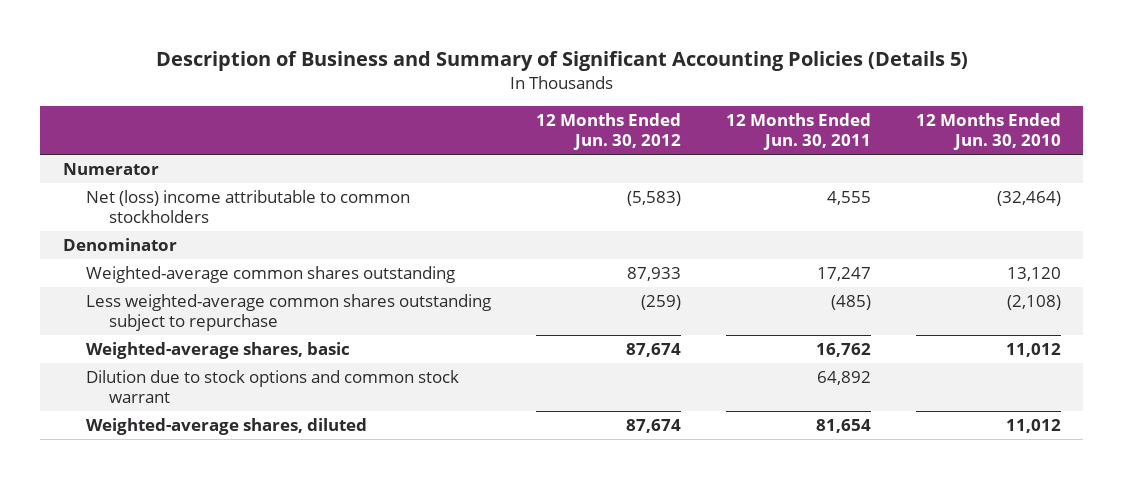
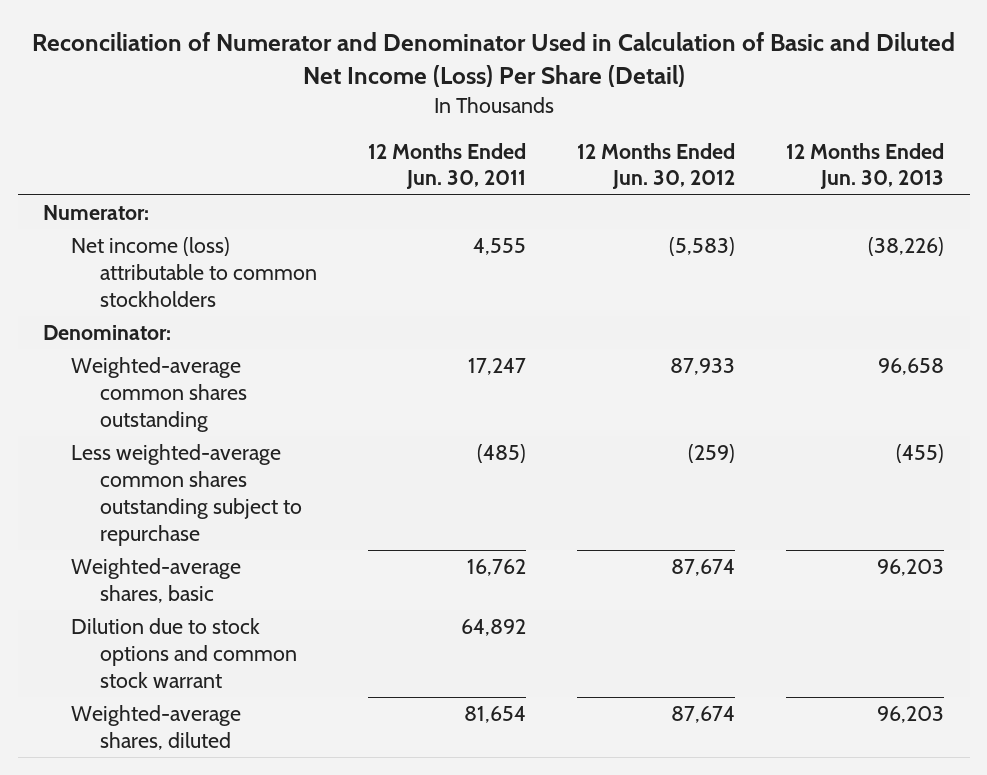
[155,51,968,72] Description of Business and Summary of Significant Accounting Policies (Details 5) -> [31,32,955,88] Reconciliation of Numerator and Denominator Used in Calculation of Basic and Diluted Net Income (Loss) Per Share (Detail)
[915,113,1061,151] 12 Months Ended Jun. 30, 2010 -> none
none -> [786,142,945,190] 12 Months Ended Jun. 30, 2013
[62,163,159,176] Numerator -> [43,205,150,221] Numerator:
[85,190,410,223] Net (loss) income attributable to common stockholders -> [71,237,317,307] Net income (loss) attributable to common stockholders
[62,238,177,252] Denominator -> [43,325,172,341] Denominator:

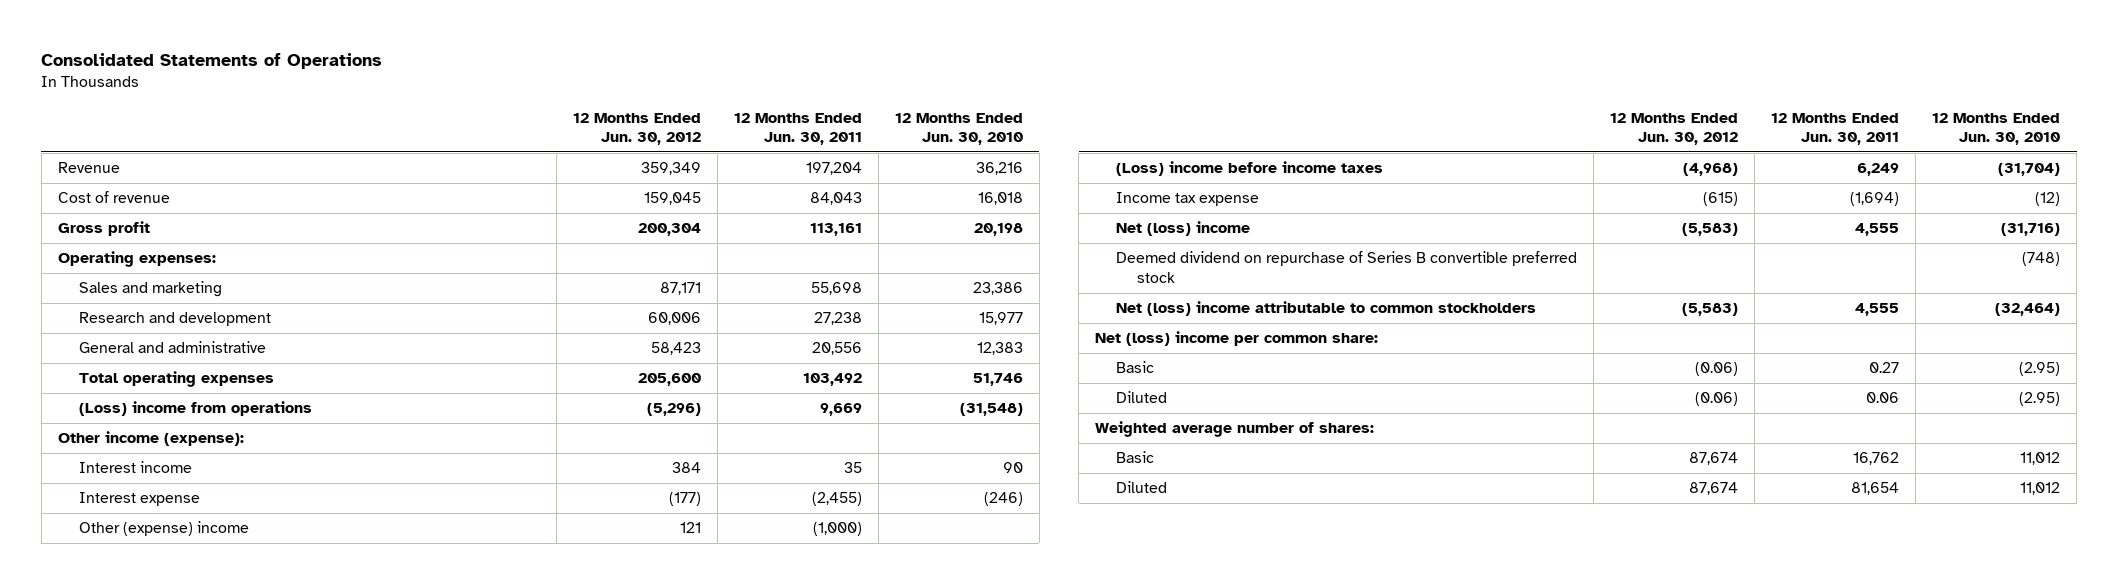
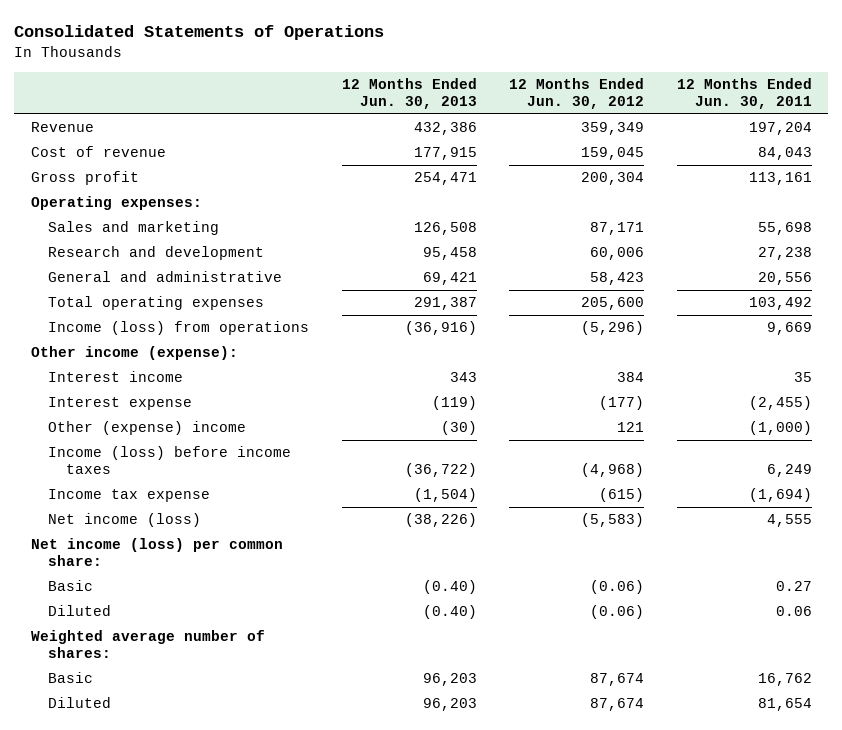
[894,112,1023,146] 12 Months Ended Jun. 30, 2010 -> none
none -> [341,77,477,110] 12 Months Ended Jun. 30, 2013
[78,401,312,417] (Loss) income from operations -> [48,321,310,336] Income (loss) from operations
[1116,161,1384,177] (Loss) income before income taxes -> [48,446,292,475] Income (loss) before income taxes
[1116,251,1578,283] Deemed dividend on repurchase of Series B convertible preferred stock -> none
[1116,301,1537,317] Net (loss) income attributable to common stockholders -> none
[1116,221,1251,237] Net (loss) income -> [48,513,202,528] Net income (loss)
[1095,331,1379,347] Net (loss) income per common share: -> [30,538,283,567] Net income (loss) per common share:

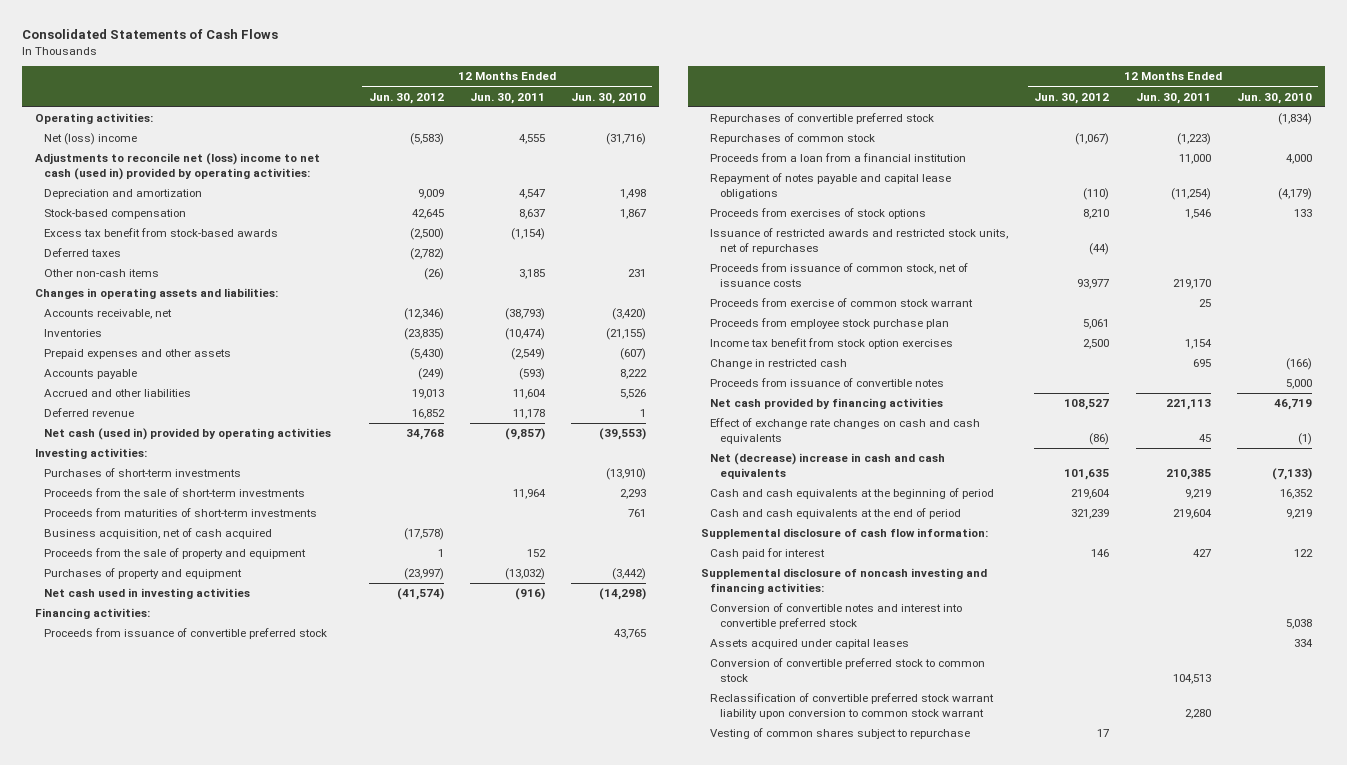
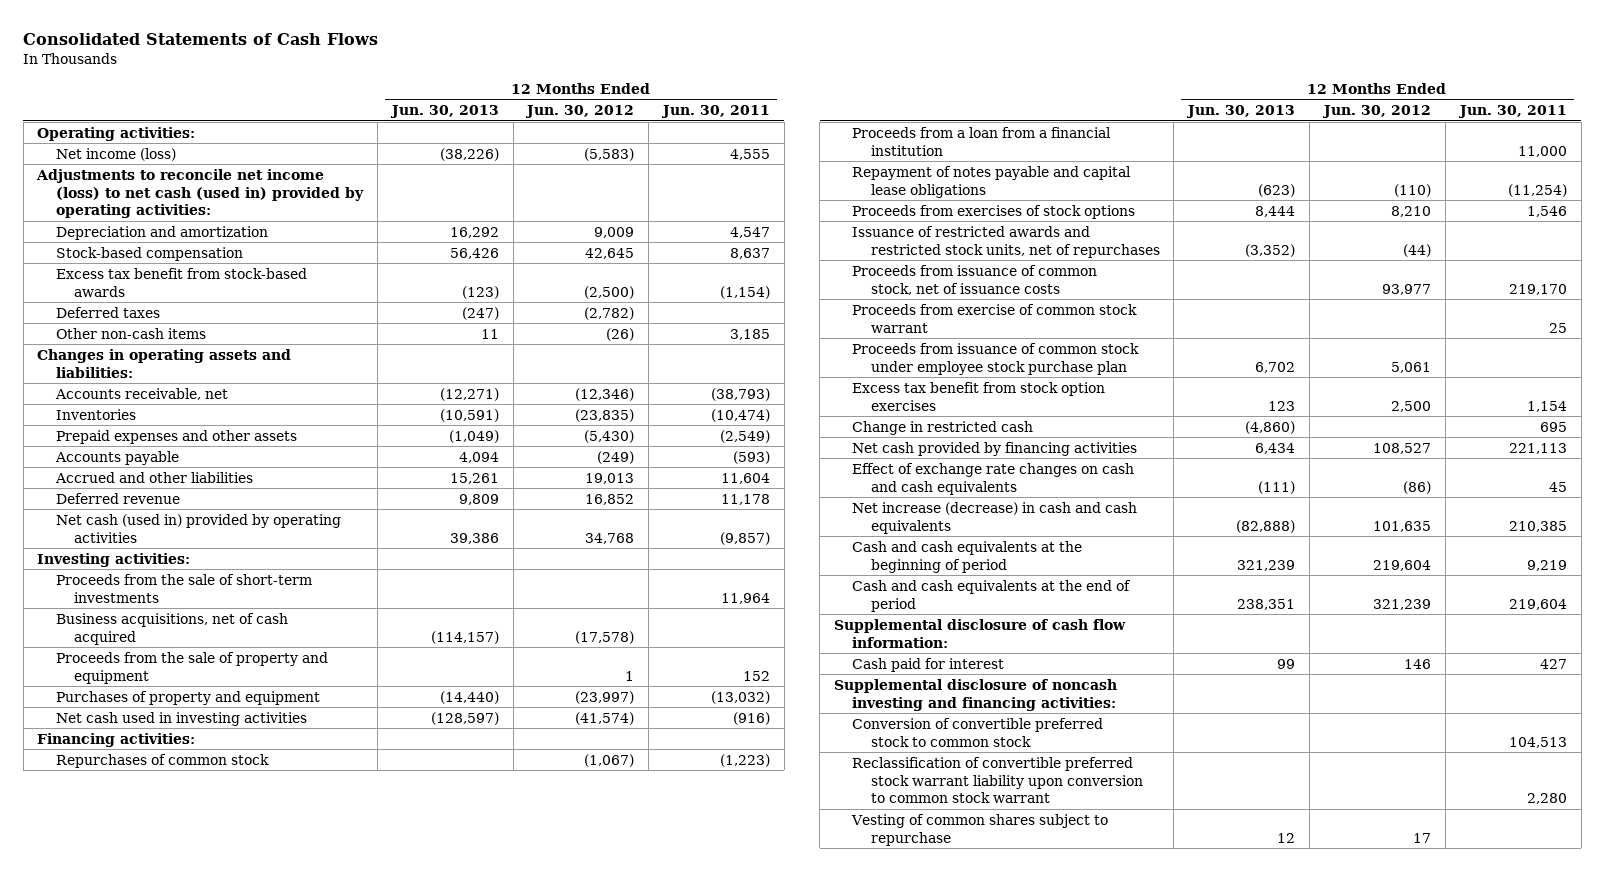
[570,92,646,104] Jun. 30, 2010 -> none
none -> [389,105,499,119] Jun. 30, 2013
[44,133,138,146] Net (loss) income -> [55,147,176,161] Net income (loss)
[34,153,320,180] Adjustments to reconcile net (loss) income to net cash (used in) provided by operating activities: -> [36,168,364,219] Adjustments to reconcile net income (loss) to net cash (used in) provided by operating activities:
[44,468,242,478] Purchases of short-term investments -> none
[44,508,318,518] Proceeds from maturities of short-term investments -> none
[44,528,273,540] Business acquisition, net of cash acquired -> [55,612,288,645] Business acquisitions, net of cash acquired
[44,628,328,640] Proceeds from issuance of convertible preferred stock -> none
[710,113,935,125] Repurchases of convertible preferred stock -> none
[710,318,950,330] Proceeds from employee stock purchase plan -> [852,342,1140,375] Proceeds from issuance of common stock under employee stock purchase plan
[710,338,954,350] Income tax benefit from stock option exercises -> [852,381,1106,411] Excess tax benefit from stock option exercises
[710,378,945,388] Proceeds from issuance of convertible notes -> none
[710,453,946,479] Net (decrease) increase in cash and cash equivalents -> [852,501,1138,534] Net increase (decrease) in cash and cash equivalents
[710,603,963,629] Conversion of convertible notes and interest into convertible preferred stock -> none
[710,639,910,650] Assets acquired under capital leases -> none

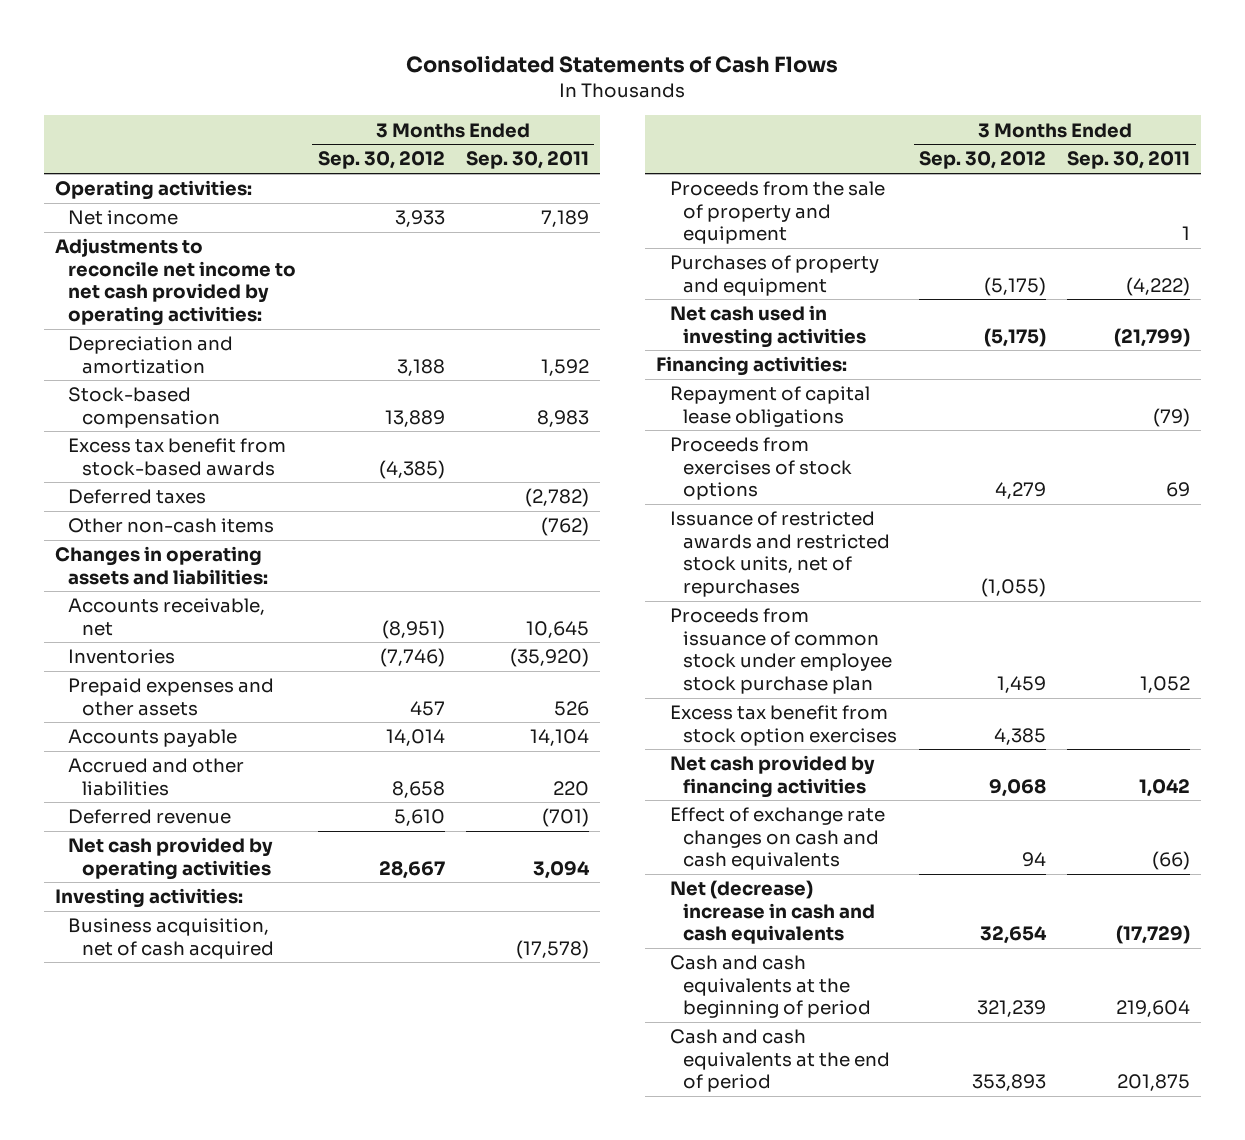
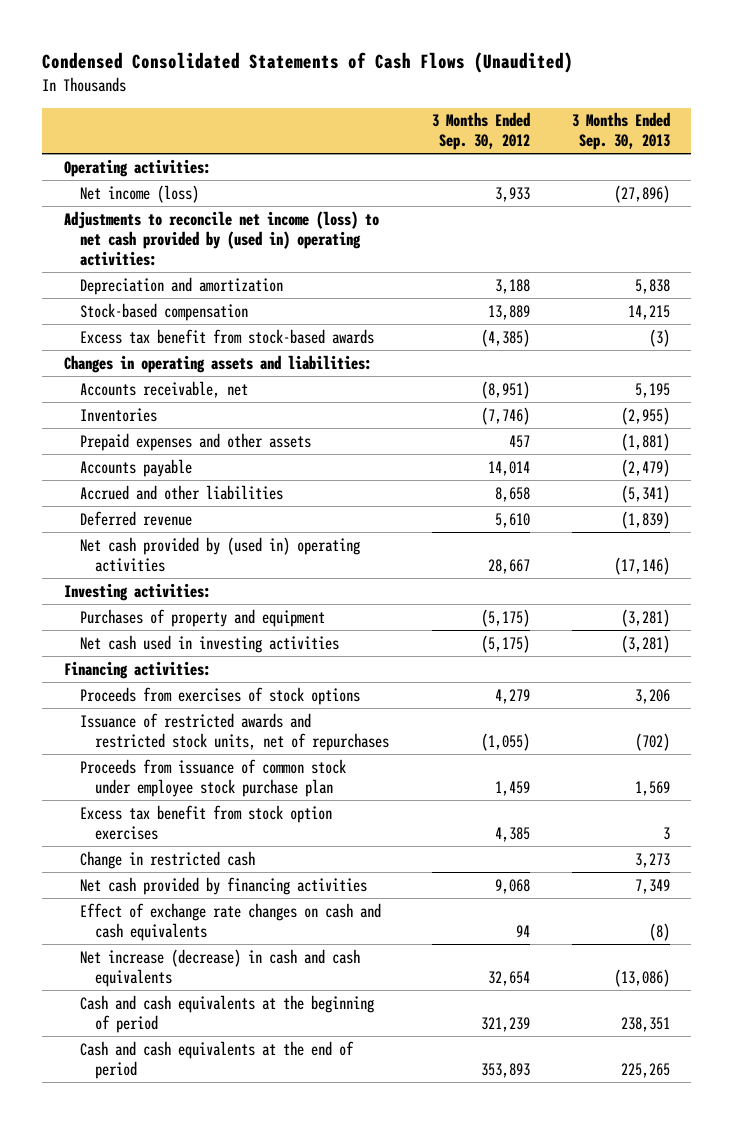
[406,55,839,74] Consolidated Statements of Cash Flows -> [42,52,574,74] Condensed Consolidated Statements of Cash Flows (Unaudited)
[465,151,589,170] Sep. 30, 2011 -> none
none -> [572,112,671,151] 3 Months Ended Sep. 30, 2013
[68,210,179,226] Net income -> [79,184,199,203] Net income (loss)
[54,238,297,326] Adjustments to reconcile net income to net cash provided by operating activities: -> [63,210,379,266] Adjustments to reconcile net income (loss) to net cash provided by (used in) operating activities:
[68,489,207,505] Deferred taxes -> none
[68,518,275,534] Other non-cash items -> none
[68,837,274,880] Net cash provided by operating activities -> [79,536,360,572] Net cash provided by (used in) operating activities
[68,918,274,959] Business acquisition, net of cash acquired -> none
[669,181,885,245] Proceeds from the sale of property and equipment -> none
[669,386,870,427] Repayment of capital lease obligations -> none
none -> [79,850,255,869] Change in restricted cash
[669,880,876,945] Net (decrease) increase in cash and cash equivalents -> [79,948,360,987] Net increase (decrease) in cash and cash equivalents

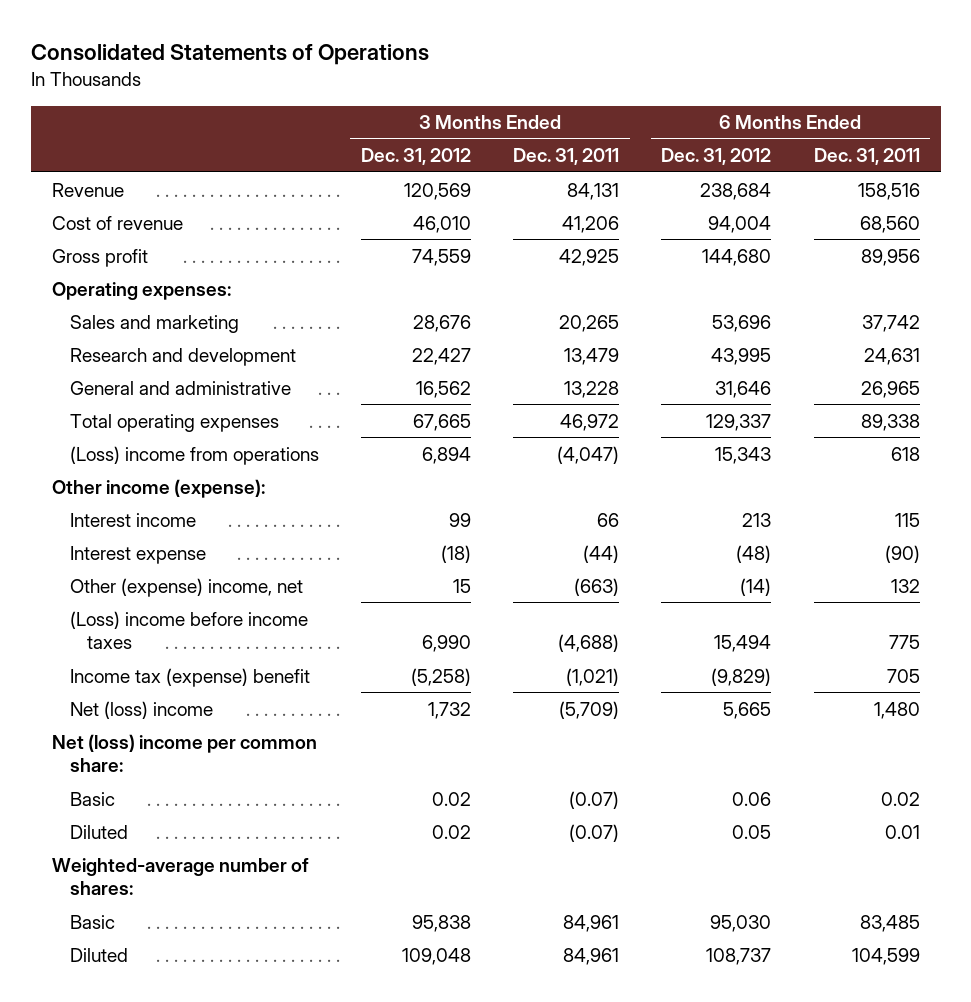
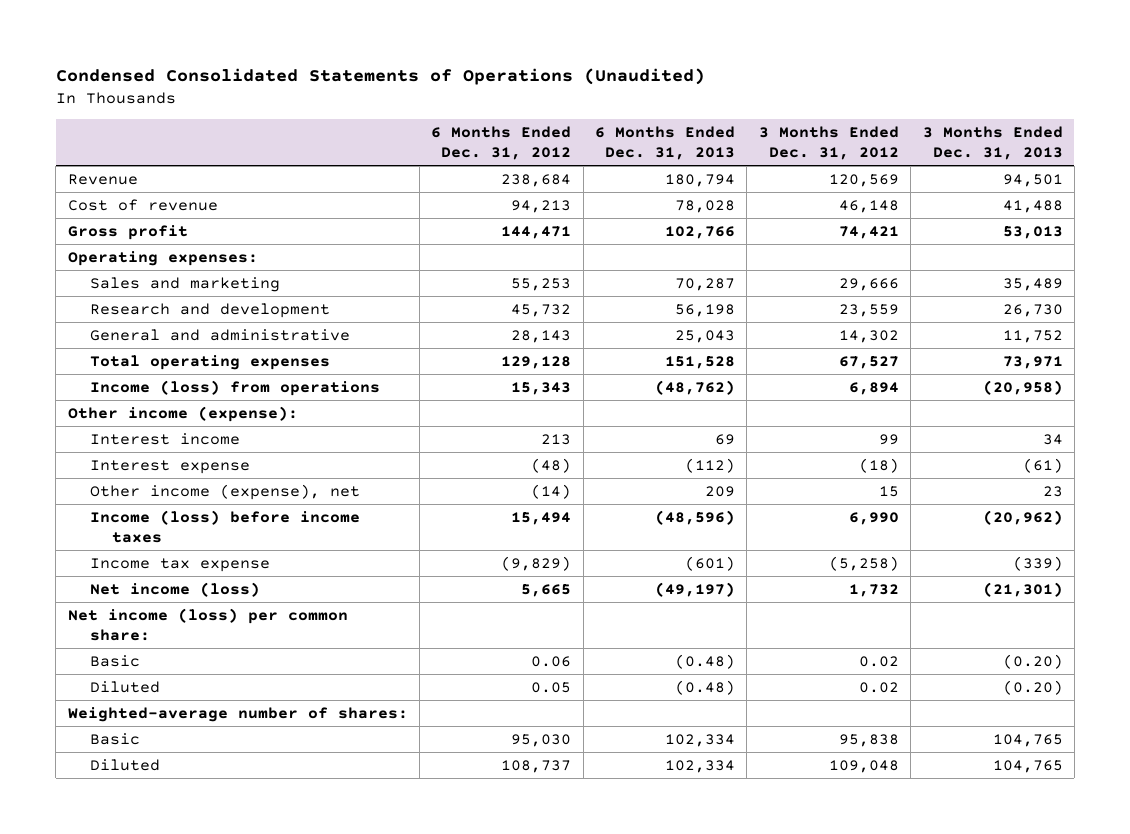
[30,44,429,66] Consolidated Statements of Operations -> [55,68,705,86] Condensed Consolidated Statements of Operations (Unaudited)
[513,148,620,166] Dec. 31, 2011 -> none
[813,148,920,166] Dec. 31, 2011 -> none
none -> [595,126,736,160] 6 Months Ended Dec. 31, 2013
none -> [922,126,1063,160] 3 Months Ended Dec. 31, 2013
[412,215,471,233] 46,010 -> [838,199,899,213] 46,148
[708,215,772,233] 94,004 -> [511,199,572,213] 94,213
[411,248,471,266] 74,559 -> [838,225,899,239] 74,421
[702,248,772,266] 144,680 -> [501,225,572,239] 144,471
[412,314,471,332] 28,676 -> [838,277,899,291] 29,666
[712,314,772,332] 53,696 -> [511,277,572,291] 55,253
[411,347,471,365] 22,427 -> [838,303,899,317] 23,559
[711,347,772,365] 43,995 -> [511,303,572,317] 45,732
[415,380,471,398] 16,562 -> [838,329,899,343] 14,302
[715,380,772,398] 31,646 -> [511,329,572,343] 28,143
[412,413,471,431] 67,665 -> [838,355,899,369] 67,527
[706,413,772,431] 129,337 -> [501,355,572,369] 129,128
[69,445,319,465] (Loss) income from operations -> [89,379,380,396] Income (loss) from operations
[69,577,303,597] Other (expense) income, net -> [89,483,360,500] Other income (expense), net
[69,610,308,650] (Loss) income before income taxes -> [89,509,360,543] Income (loss) before income taxes
[69,667,310,687] Income tax (expense) benefit -> [89,557,270,572] Income tax expense
[69,700,213,719] Net (loss) income -> [89,581,260,597] Net income (loss)
[51,733,317,773] Net (loss) income per common share: -> [67,607,348,641] Net income (loss) per common share:

